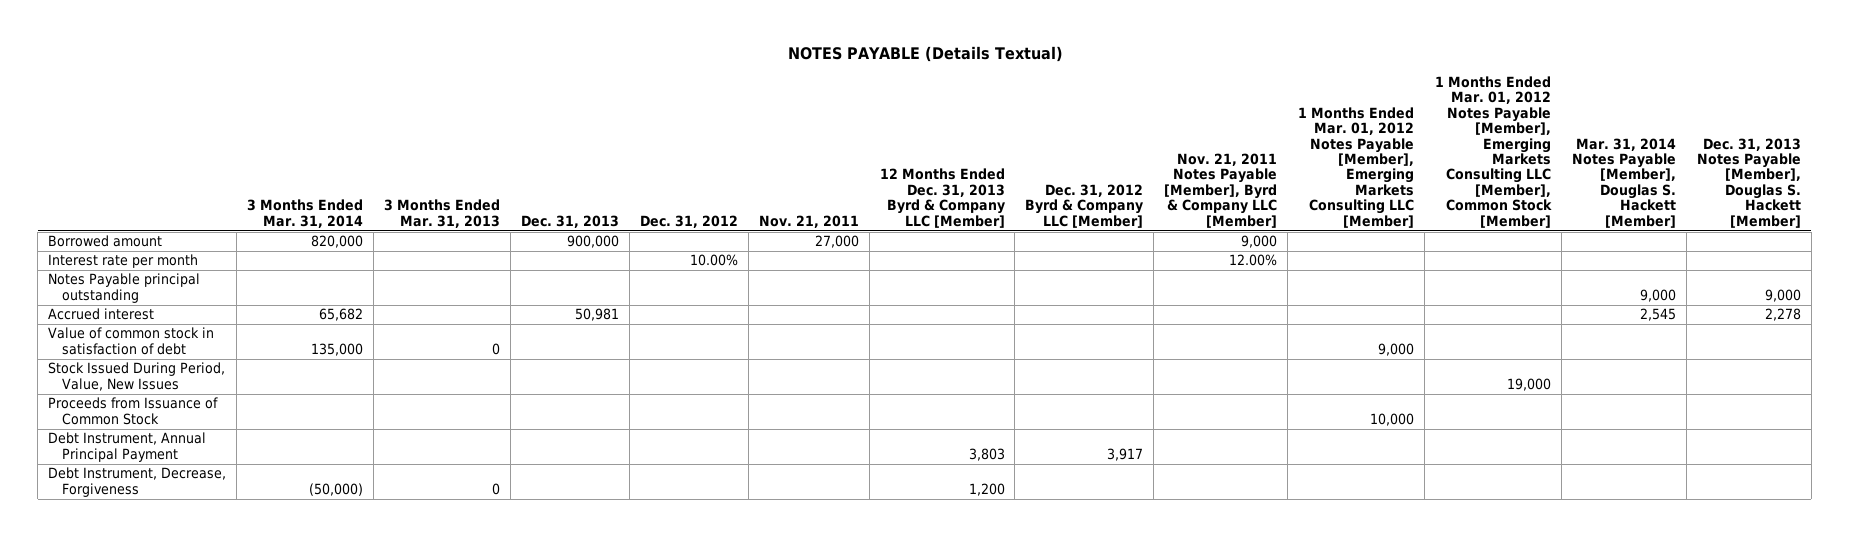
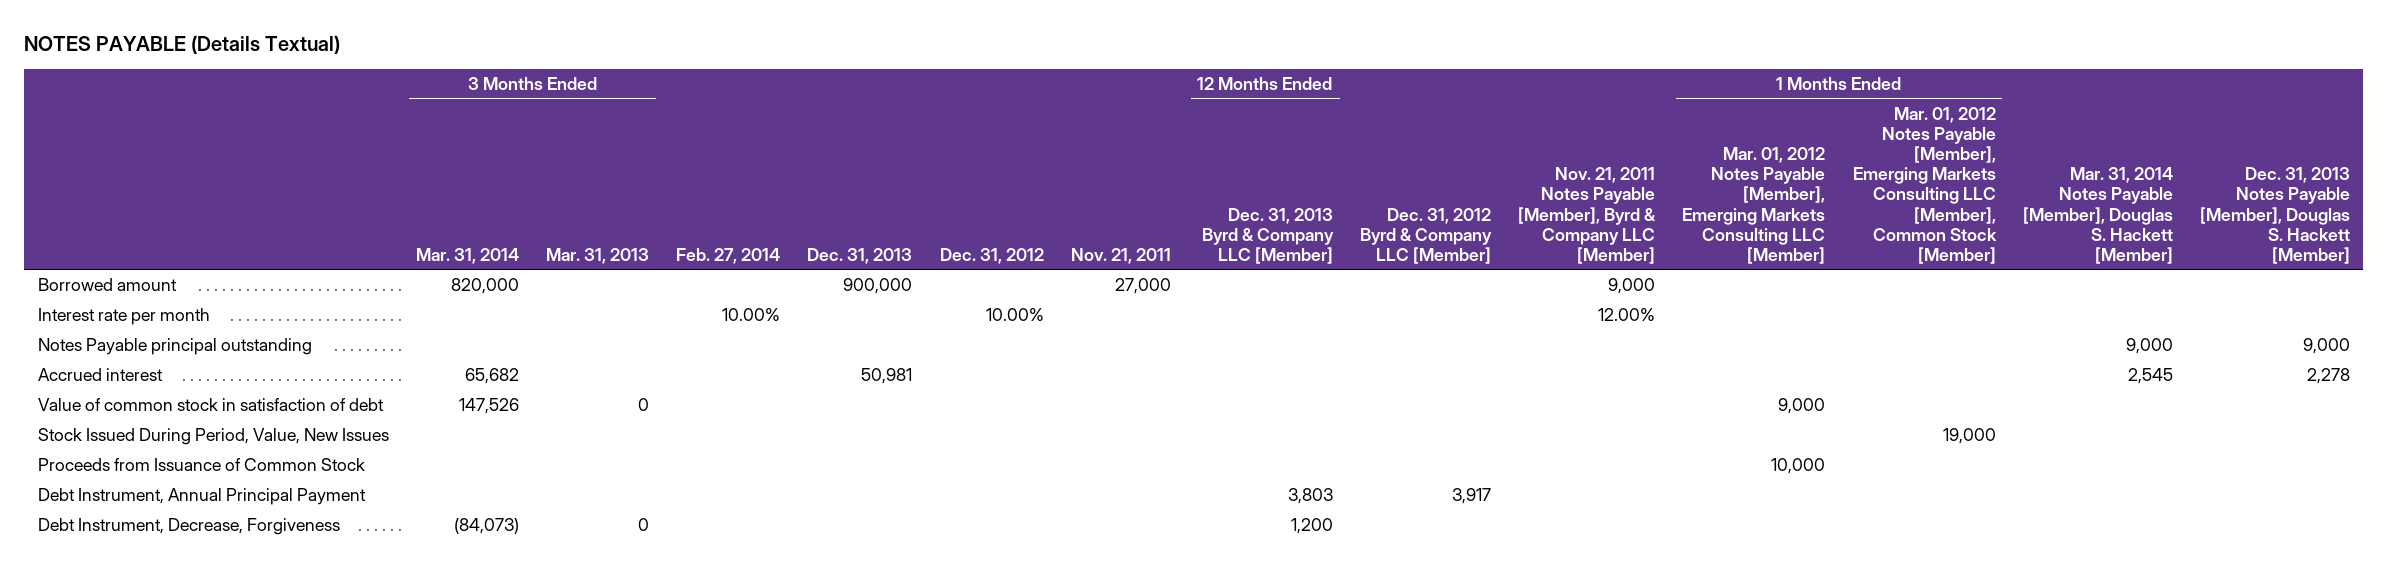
none -> [676,247,781,264] Feb. 27, 2014
[311,342,364,356] 135,000 -> [458,398,519,415] 147,526
[309,482,364,496] (50,000) -> [453,518,519,535] (84,073)

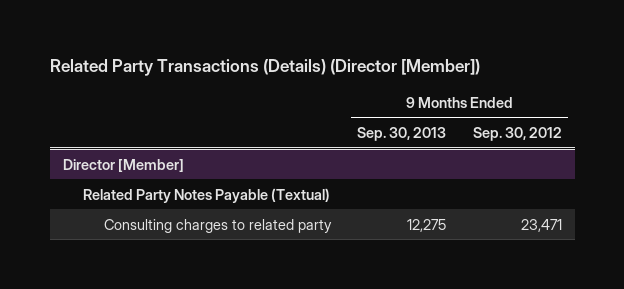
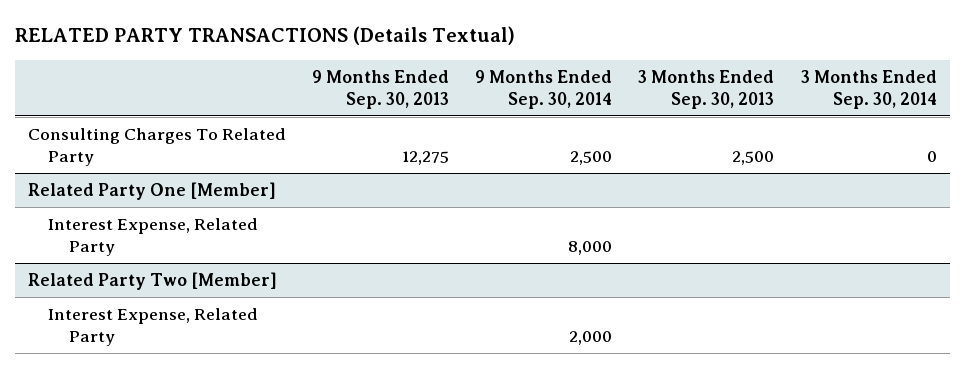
[49,59,480,77] Related Party Transactions (Details) (Director [Member]) -> [14,26,515,46] RELATED PARTY TRANSACTIONS (Details Textual)
[472,127,562,142] Sep. 30, 2012 -> none
none -> [475,69,613,109] 9 Months Ended Sep. 30, 2014
none -> [638,69,775,109] 3 Months Ended Sep. 30, 2013
none -> [800,69,937,109] 3 Months Ended Sep. 30, 2014
[62,158,184,172] Director [Member] -> none
[83,187,331,203] Related Party Notes Payable (Textual) -> none
[104,218,333,233] Consulting charges to related party -> none
none -> [27,128,286,167] Consulting Charges To Related Party
none -> [27,182,276,201] Related Party One [Member]
none -> [48,218,259,257] Interest Expense, Related Party
none -> [27,272,277,291] Related Party Two [Member]
none -> [48,308,259,347] Interest Expense, Related Party

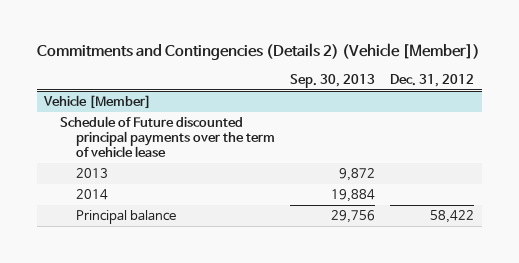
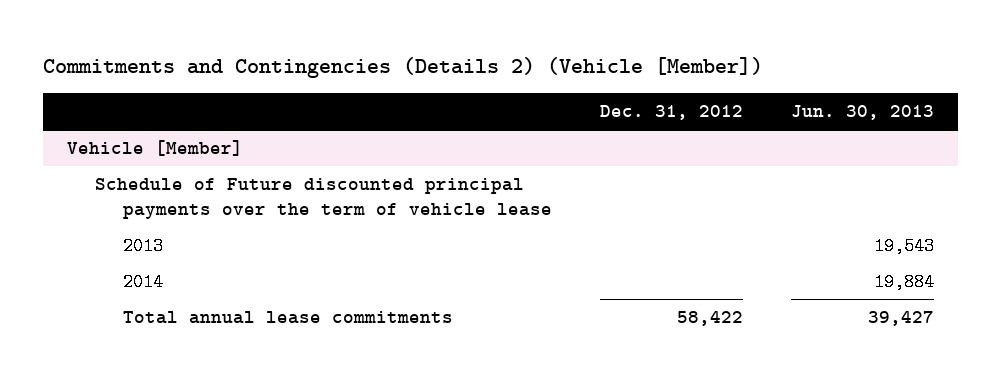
[290,73,376,88] Sep. 30, 2013 -> none
none -> [790,105,934,121] Jun. 30, 2013
[76,209,177,224] Principal balance -> [122,311,453,325] Total annual lease commitments

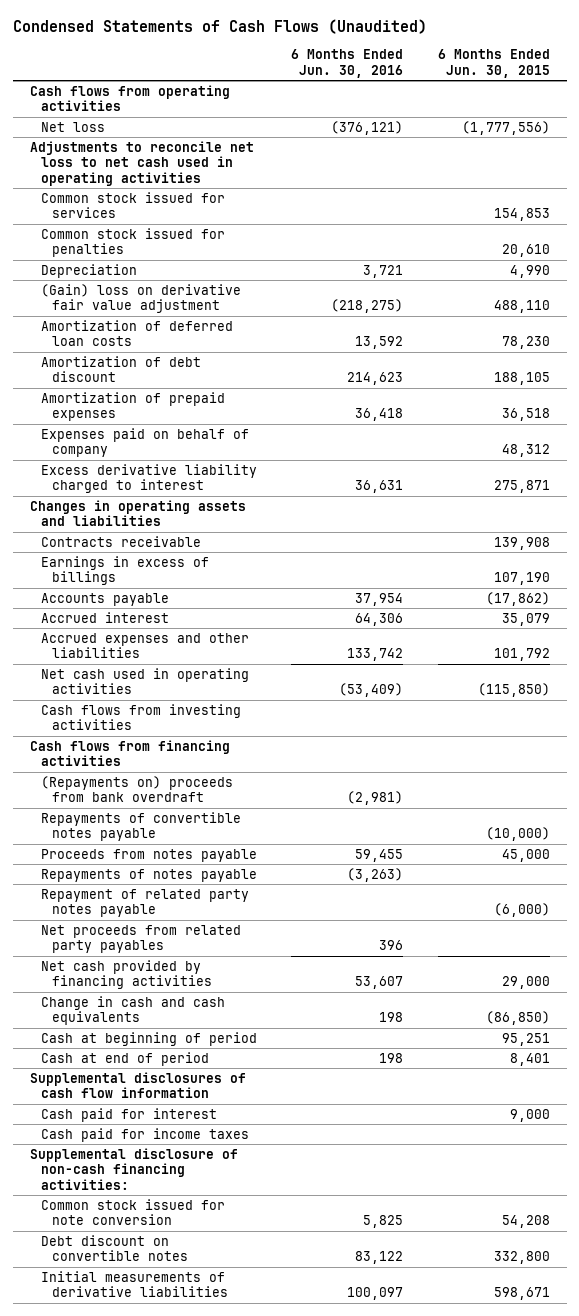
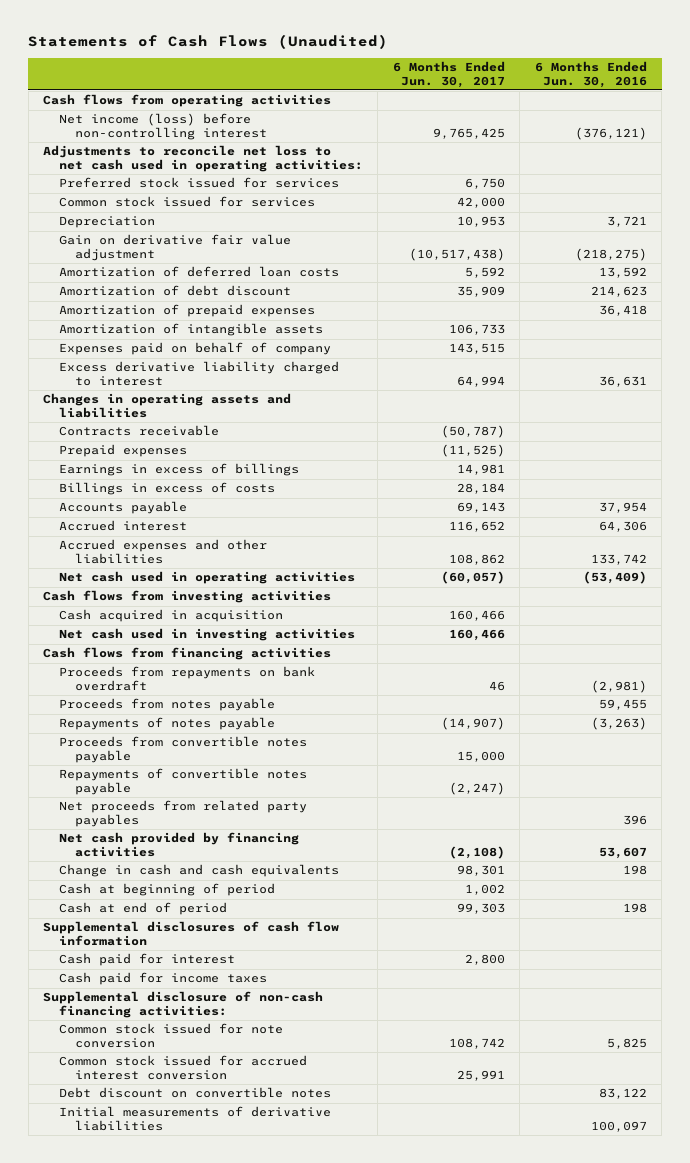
[12,18,427,34] Condensed Statements of Cash Flows (Unaudited) -> [28,34,389,50] Statements of Cash Flows (Unaudited)
[437,49,550,78] 6 Months Ended Jun. 30, 2015 -> none
none -> [392,61,505,88] 6 Months Ended Jun. 30, 2017
[40,121,105,132] Net loss -> [58,113,267,140] Net income (loss) before non-controlling interest
[29,140,254,186] Adjustments to reconcile net loss to net cash used in operating activities -> [42,145,363,172] Adjustments to reconcile net loss to net cash used in operating activities:
none -> [58,177,339,189] Preferred stock issued for services
[40,227,225,258] Common stock issued for penalties -> none
[40,283,241,314] (Gain) loss on derivative fair value adjustment -> [58,234,291,261] Gain on derivative fair value adjustment
none -> [58,323,323,337] Amortization of intangible assets
none -> [58,444,187,458] Prepaid expenses
none -> [58,482,275,496] Billings in excess of costs
none -> [58,609,283,623] Cash acquired in acquisition
none -> [58,628,355,642] Net cash used in investing activities
[40,775,233,803] (Repayments on) proceeds from bank overdraft -> [58,666,315,691] Proceeds from repayments on bank overdraft
[40,888,249,918] Repayment of related party notes payable -> none
none -> [58,736,307,763] Proceeds from convertible notes payable
[40,811,241,842] Repayments of convertible notes payable -> [58,768,307,795] Repayments of convertible notes payable
none -> [58,1055,307,1080] Common stock issued for accrued interest conversion

